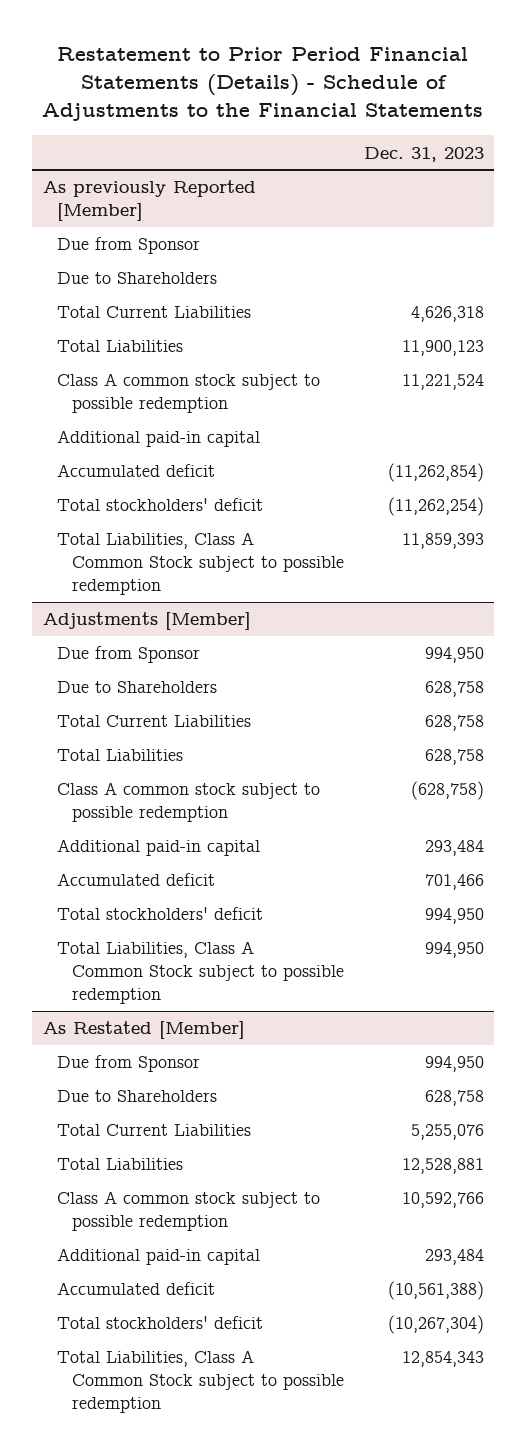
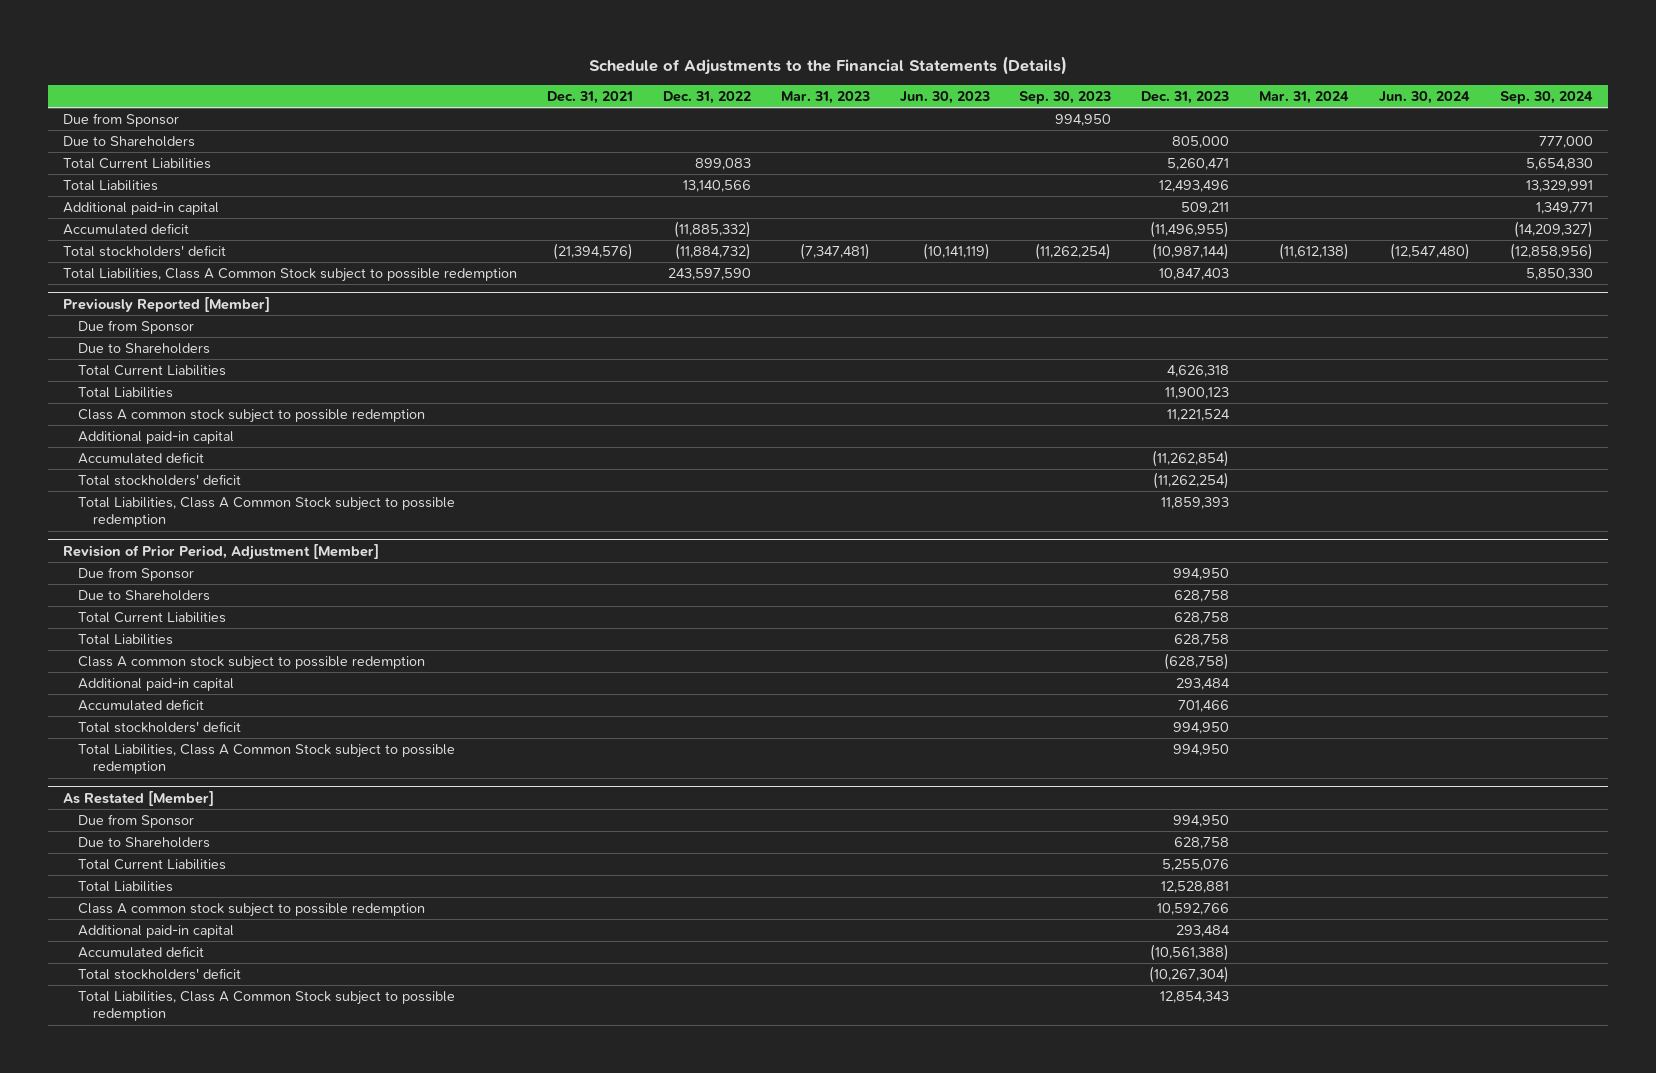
[42,46,484,122] Restatement to Prior Period Financial Statements (Details) - Schedule of Adjustments to the Financial Statements -> [589,55,1068,75] Schedule of Adjustments to the Financial Statements (Details)
none -> [546,91,633,105] Dec. 31, 2021
none -> [662,91,751,105] Dec. 31, 2022
none -> [780,91,870,105] Mar. 31, 2023
none -> [899,91,990,105] Jun. 30, 2023
none -> [1019,91,1112,105] Sep. 30, 2023
none -> [1259,91,1350,105] Mar. 31, 2024
none -> [1379,91,1471,105] Jun. 30, 2024
none -> [1499,91,1593,105] Sep. 30, 2024
[42,180,256,222] As previously Reported [Member] -> none
none -> [63,136,196,148] Due to Shareholders
none -> [63,158,212,170] Total Current Liabilities
none -> [63,180,159,192] Total Liabilities
none -> [63,202,220,216] Additional paid-in capital
none -> [63,223,190,236] Accumulated deficit
none -> [63,245,227,258] Total stockholders' deficit
none -> [63,268,518,283] Total Liabilities, Class A Common Stock subject to possible redemption
none -> [63,296,271,312] Previously Reported [Member]
none -> [78,320,195,335] Due from Sponsor
[42,612,251,631] Adjustments [Member] -> [63,543,380,560] Revision of Prior Period, Adjustment [Member]

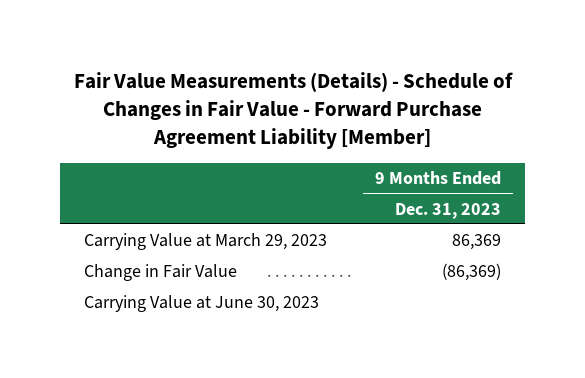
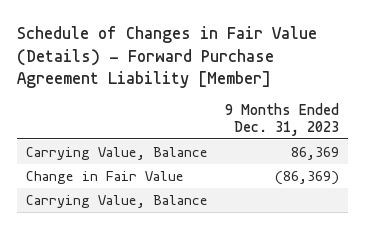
[73,72,513,150] Fair Value Measurements (Details) - Schedule of Changes in Fair Value - Forward Purchase Agreement Liability [Member] -> [17,26,318,88] Schedule of Changes in Fair Value (Details) - Forward Purchase Agreement Liability [Member]
[83,233,327,251] Carrying Value at March 29, 2023 -> [25,146,208,160] Carrying Value, Balance
[83,295,319,313] Carrying Value at June 30, 2023 -> [25,194,208,208] Carrying Value, Balance

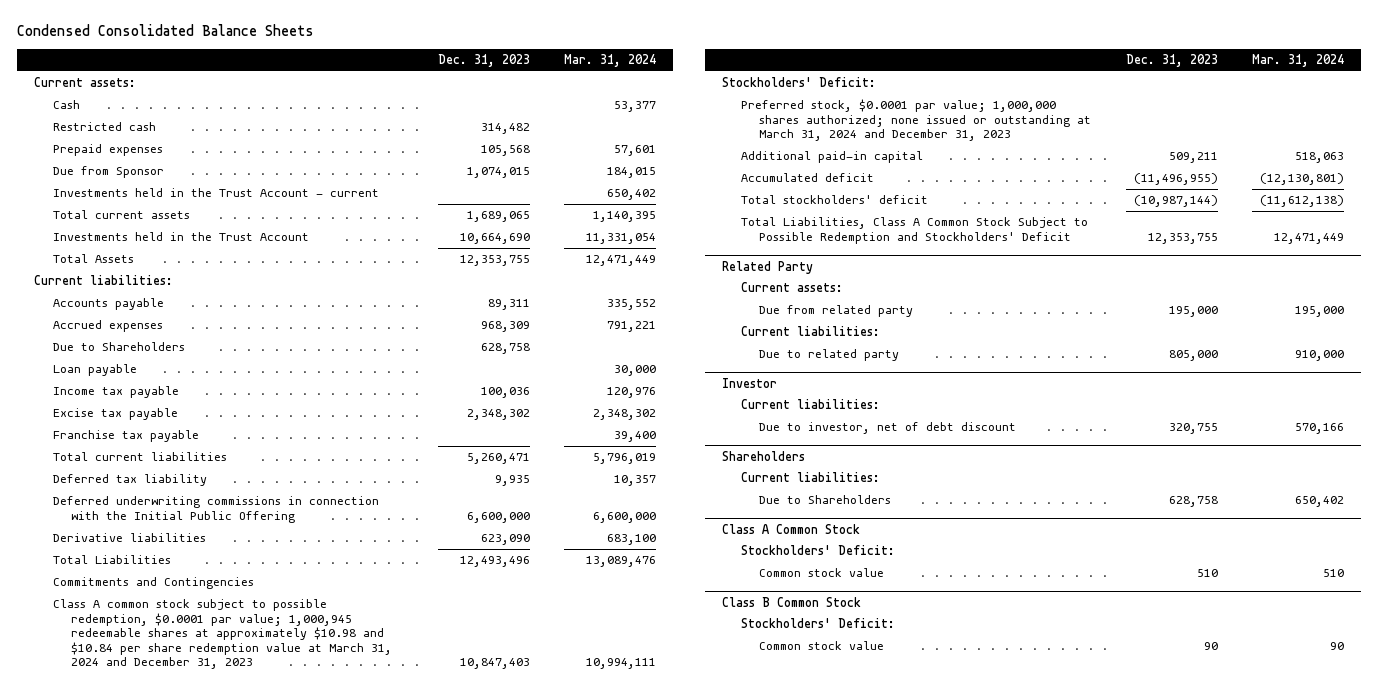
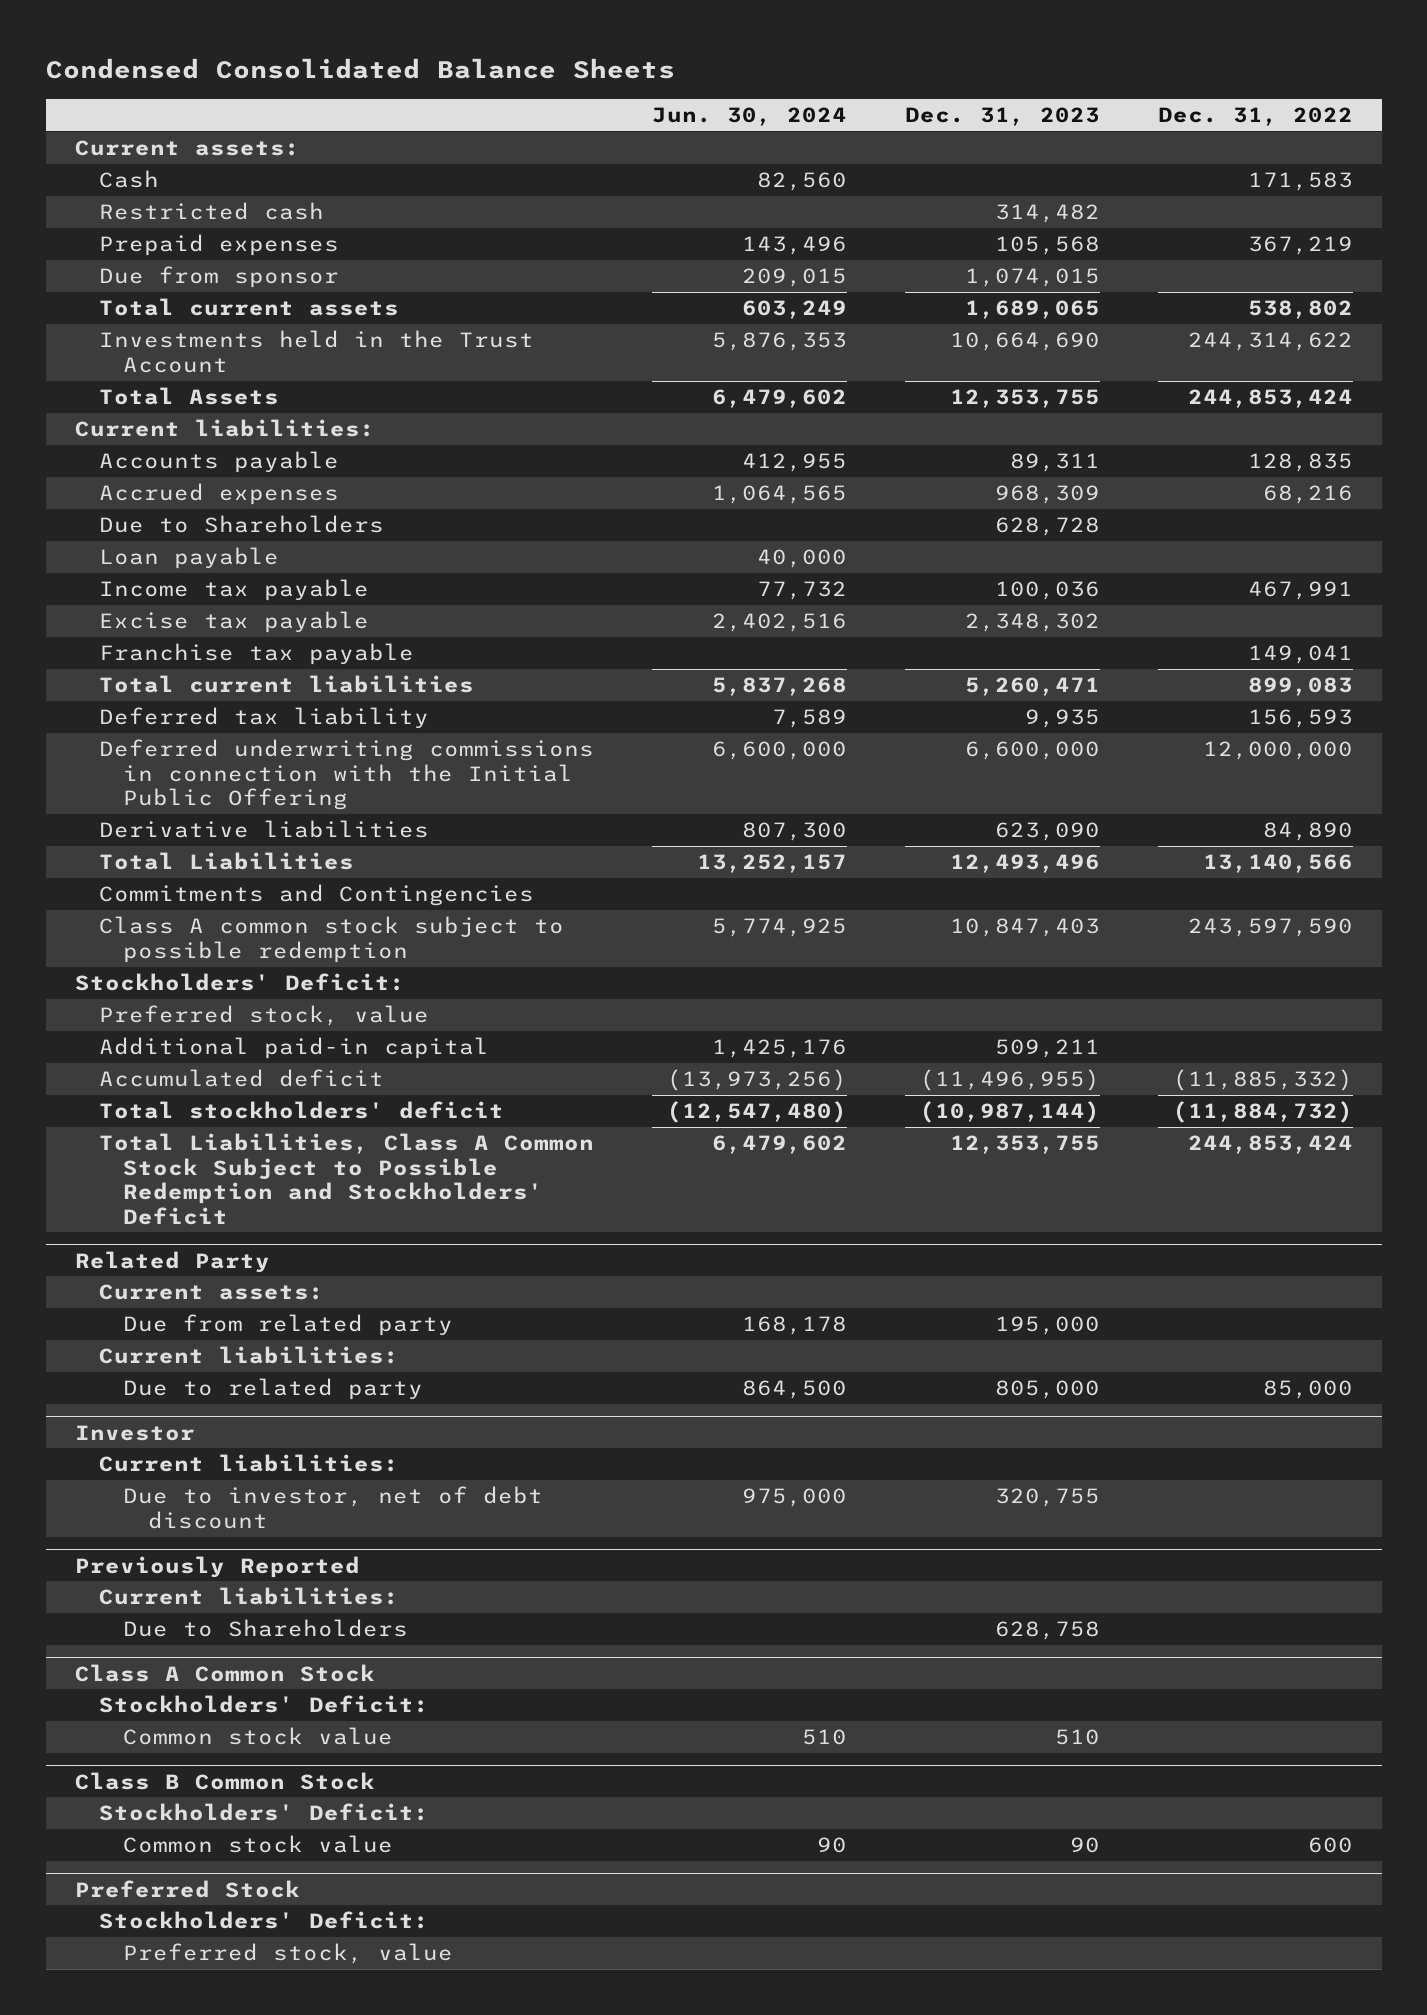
[564,54,657,68] Mar. 31, 2024 -> none
none -> [651,106,847,126] Jun. 30, 2024
none -> [1157,106,1353,126] Dec. 31, 2022
[52,188,379,198] Investments held in the Trust Account - current -> none
[52,166,164,179] Due from Sponsor -> [99,266,340,289] Due from sponsor
[480,343,530,355] 628,758 -> [994,517,1100,537] 628,728
[52,599,393,670] Class A common stock subject to possible redemption, $0.0001 par value; 1,000,945 redeemable shares at approximately $10.98 and $10.84 per share redemption value at March 31, 2024 and December 31, 2023 -> [99,916,565,963] Class A common stock subject to possible redemption
[740,99,1092,142] Preferred stock, $0.0001 par value; 1,000,000 shares authorized; none issued or outstanding at March 31, 2024 and December 31, 2023 -> [99,1005,430,1027] Preferred stock, value
[722,450,806,461] Shareholders -> none
none -> [74,1555,360,1578] Previously Reported
none -> [74,1879,300,1898] Preferred Stock
none -> [99,1911,430,1930] Stockholders' Deficit:
none -> [123,1943,454,1965] Preferred stock, value

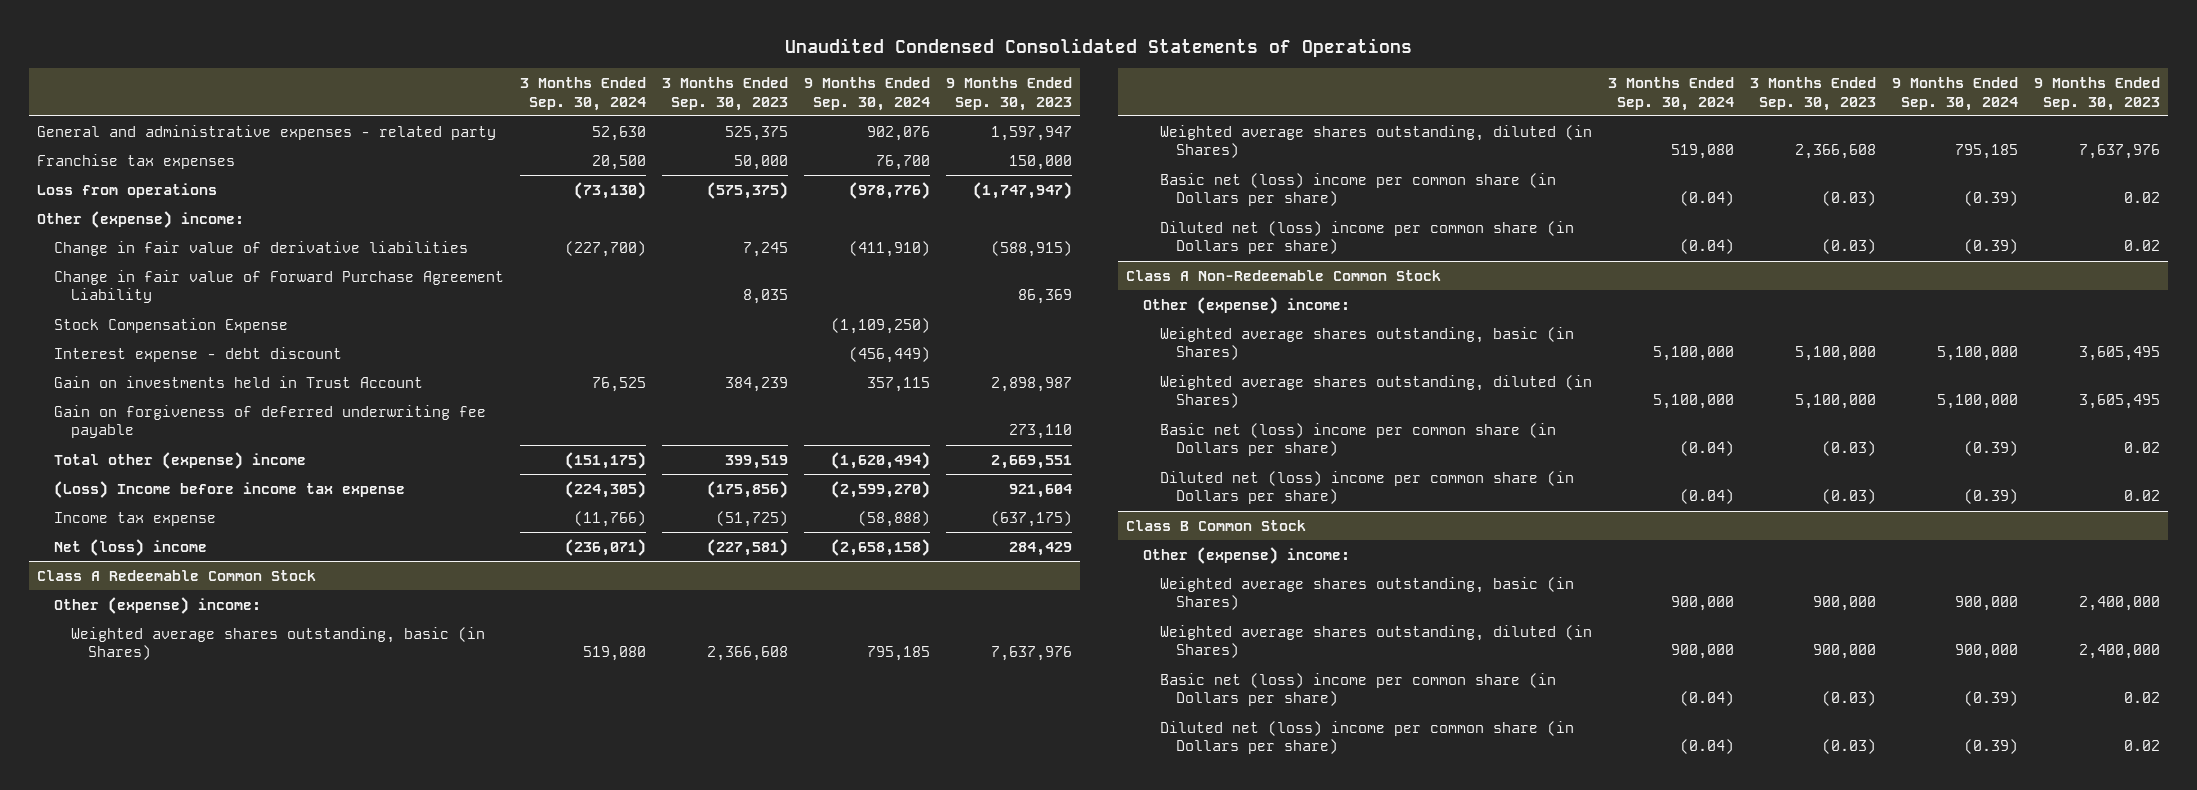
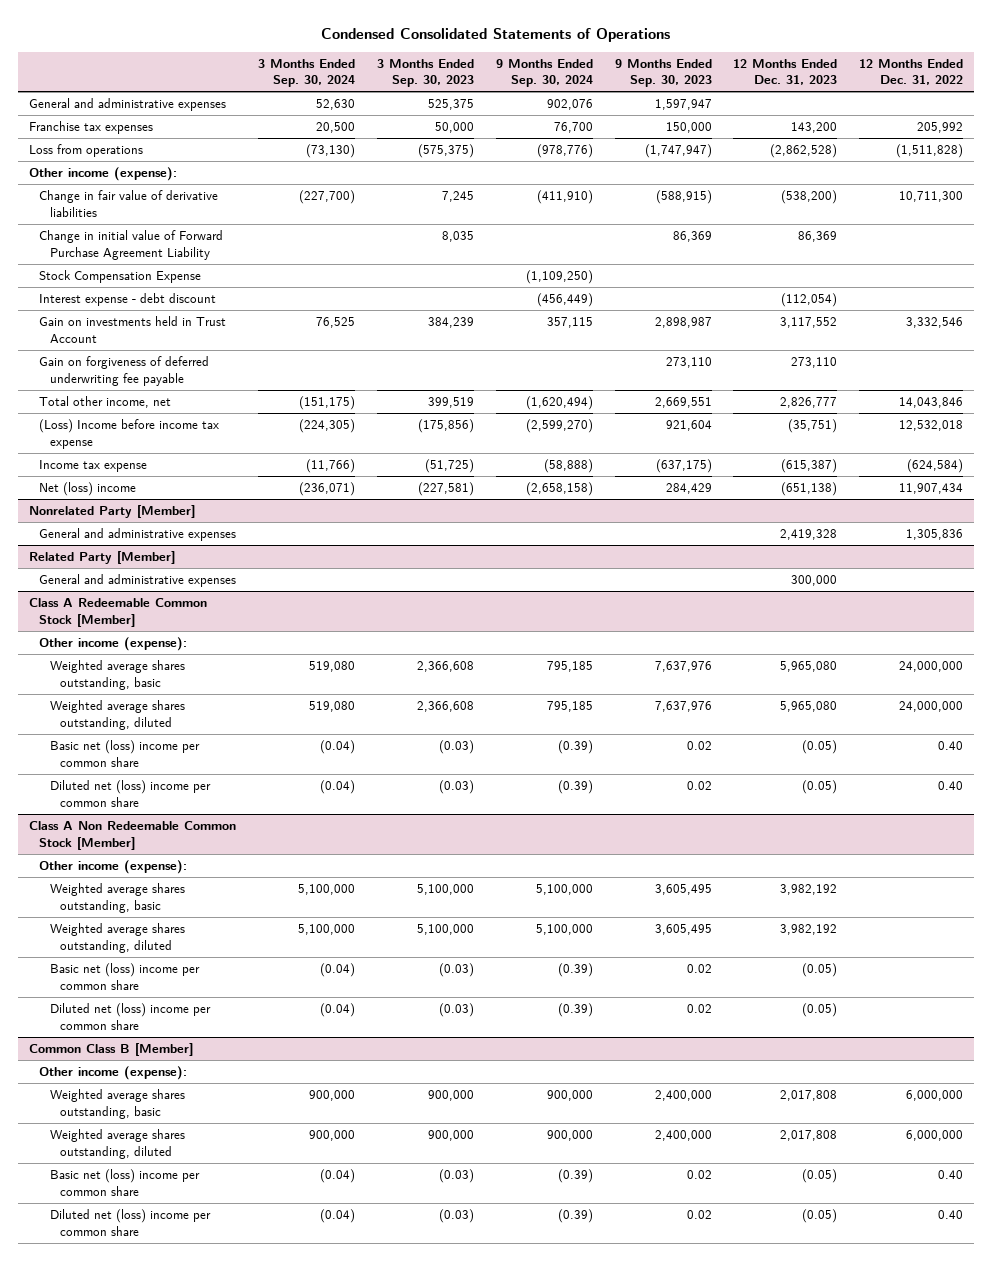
[784,37,1412,57] Unaudited Condensed Consolidated Statements of Operations -> [321,27,671,42] Condensed Consolidated Statements of Operations
none -> [733,59,838,86] 12 Months Ended Dec. 31, 2023
none -> [859,59,964,86] 12 Months Ended Dec. 31, 2022
[37,124,497,140] General and administrative expenses - related party -> [28,98,226,112] General and administrative expenses
[37,210,245,228] Other (expense) income: -> [28,167,177,182] Other income (expense):
[54,269,505,304] Change in fair value of Forward Purchase Agreement Liability -> [39,230,224,260] Change in initial value of Forward Purchase Agreement Liability
[54,451,307,469] Total other (expense) income -> [39,396,172,409] Total other income, net
none -> [28,505,195,519] Nonrelated Party [Member]
none -> [39,528,237,542] General and administrative expenses
none -> [28,551,175,565] Related Party [Member]
none -> [39,574,237,588] General and administrative expenses
[37,569,317,581] Class A Redeemable Common Stock -> [28,598,207,627] Class A Redeemable Common Stock [Member]
[54,596,262,614] Other (expense) income: -> [39,637,188,652] Other income (expense):
[71,626,486,661] Weighted average shares outstanding, basic (in Shares) -> [49,660,185,690] Weighted average shares outstanding, basic
[1159,124,1592,159] Weighted average shares outstanding, diluted (in Shares) -> [49,700,185,730] Weighted average shares outstanding, diluted
[1159,172,1556,207] Basic net (loss) income per common share (in Dollars per share) -> [49,740,200,767] Basic net (loss) income per common share
[1159,220,1574,255] Diluted net (loss) income per common share (in Dollars per share) -> [49,780,211,807] Diluted net (loss) income per common share
[1125,269,1441,281] Class A Non-Redeemable Common Stock -> [28,821,236,850] Class A Non Redeemable Common Stock [Member]
[1142,296,1350,314] Other (expense) income: -> [39,860,188,875] Other income (expense):
[1159,326,1574,361] Weighted average shares outstanding, basic (in Shares) -> [49,883,185,913] Weighted average shares outstanding, basic
[1159,374,1592,409] Weighted average shares outstanding, diluted (in Shares) -> [49,923,185,953] Weighted average shares outstanding, diluted
[1159,422,1556,457] Basic net (loss) income per common share (in Dollars per share) -> [49,963,200,990] Basic net (loss) income per common share
[1159,470,1574,505] Diluted net (loss) income per common share (in Dollars per share) -> [49,1003,211,1030] Diluted net (loss) income per common share
[1125,519,1306,531] Class B Common Stock -> [28,1043,193,1057] Common Class B [Member]
[1142,546,1350,564] Other (expense) income: -> [39,1066,188,1081] Other income (expense):
[1159,576,1574,611] Weighted average shares outstanding, basic (in Shares) -> [49,1089,185,1119] Weighted average shares outstanding, basic
[1159,624,1592,659] Weighted average shares outstanding, diluted (in Shares) -> [49,1129,185,1159] Weighted average shares outstanding, diluted
[1159,672,1556,707] Basic net (loss) income per common share (in Dollars per share) -> [49,1169,200,1196] Basic net (loss) income per common share
[1159,720,1574,755] Diluted net (loss) income per common share (in Dollars per share) -> [49,1209,211,1236] Diluted net (loss) income per common share

